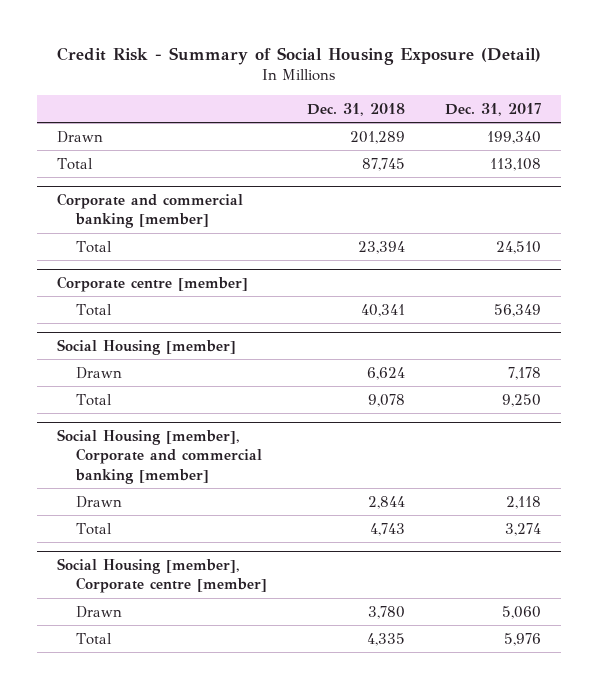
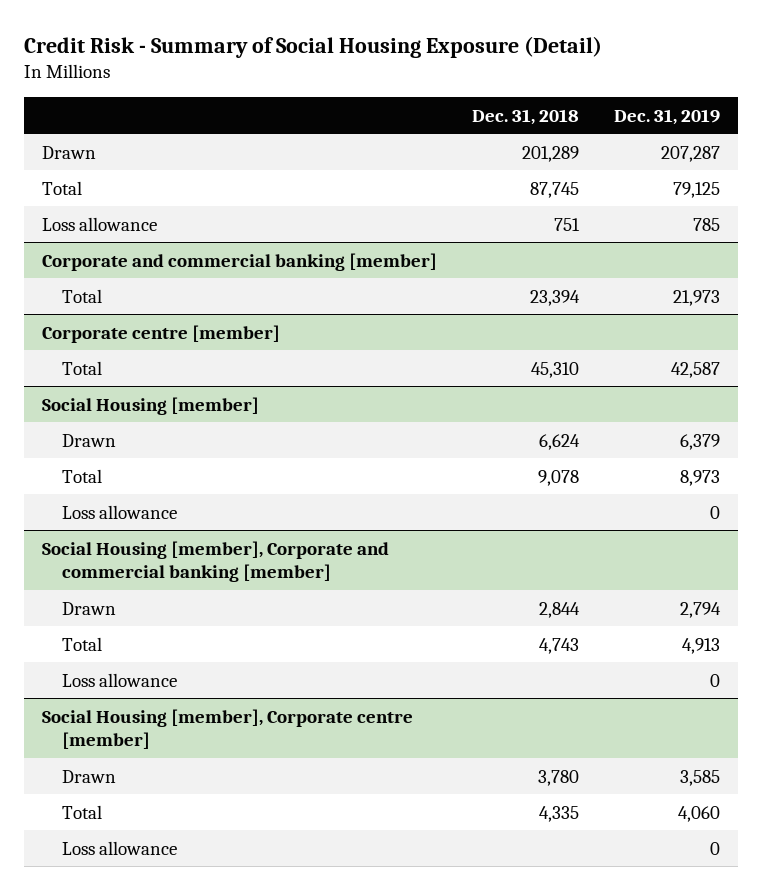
[445,102,542,116] Dec. 31, 2017 -> none
none -> [614,108,721,125] Dec. 31, 2019
none -> [41,216,157,231] Loss allowance
[360,303,405,317] 40,341 -> [530,361,579,378] 45,310
none -> [62,504,178,519] Loss allowance
none -> [62,672,178,687] Loss allowance
none -> [62,840,178,855] Loss allowance

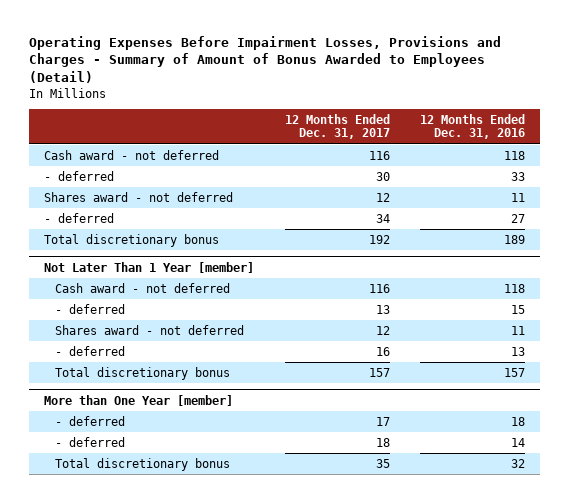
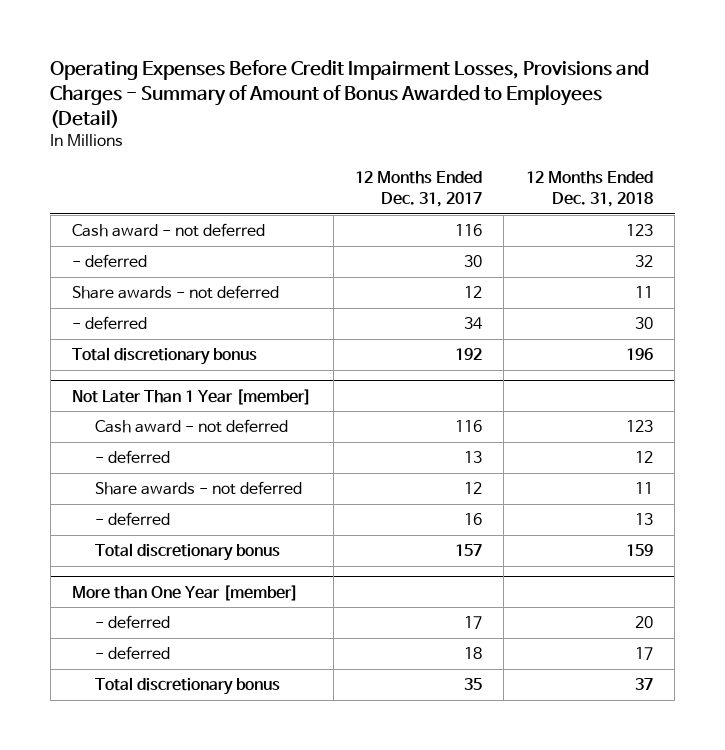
[28,35,501,84] Operating Expenses Before Impairment Losses, Provisions and Charges - Summary of Amount of Bonus Awarded to Employees (Detail) -> [50,59,650,128] Operating Expenses Before Credit Impairment Losses, Provisions and Charges - Summary of Amount of Bonus Awarded to Employees (Detail)
[420,113,526,140] 12 Months Ended Dec. 31, 2016 -> none
none -> [525,171,653,207] 12 Months Ended Dec. 31, 2018
[44,191,234,202] Shares award - not deferred -> [72,285,280,300] Share awards - not deferred
[55,324,245,335] Shares award - not deferred -> [94,481,302,496] Share awards - not deferred

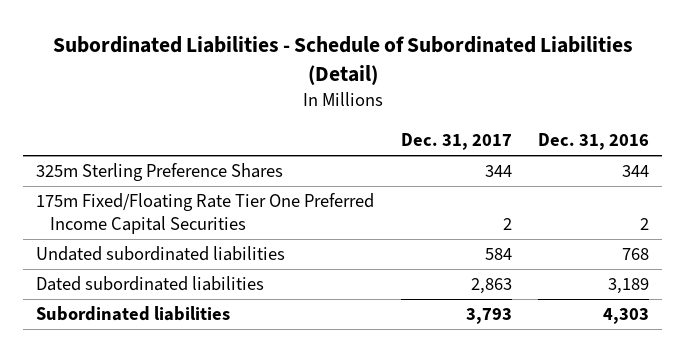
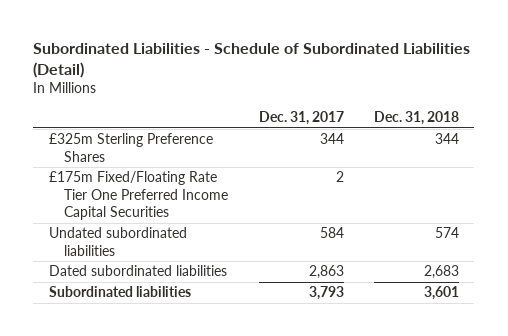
[537,133,649,151] Dec. 31, 2016 -> none
none -> [374,110,460,125] Dec. 31, 2018
[36,163,284,182] 325m Sterling Preference Shares -> [48,133,213,162] £325m Sterling Preference Shares
[36,193,375,235] 175m Fixed/Floating Rate Tier One Preferred Income Capital Securities -> [48,171,229,220] £175m Fixed/Floating Rate Tier One Preferred Income Capital Securities

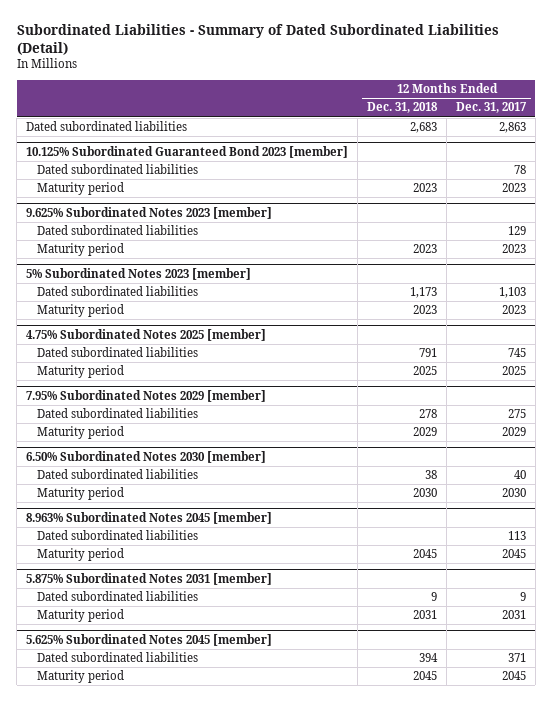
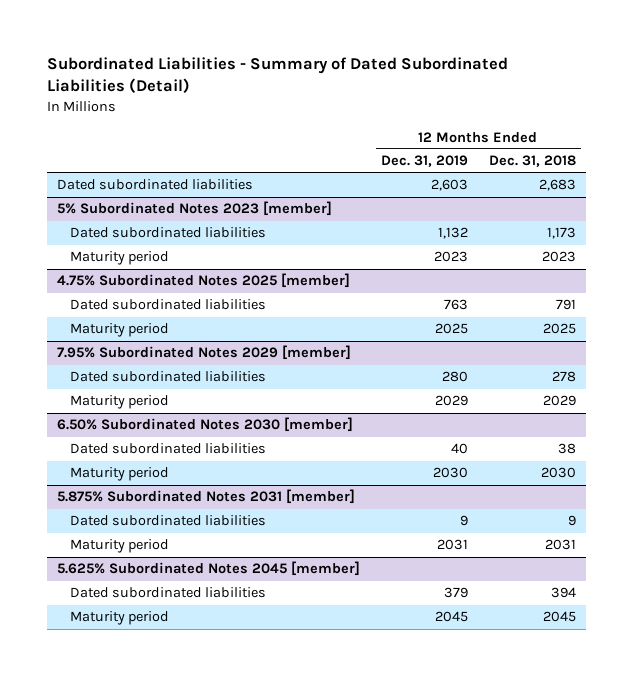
[455,102,527,114] Dec. 31, 2017 -> none
none -> [381,155,469,168] Dec. 31, 2019
[26,146,349,159] 10.125% Subordinated Guaranteed Bond 2023 [member] -> none
[36,164,198,175] Dated subordinated liabilities -> none
[36,182,124,196] Maturity period -> none
[26,207,273,220] 9.625% Subordinated Notes 2023 [member] -> none
[36,225,198,236] Dated subordinated liabilities -> none
[36,243,124,257] Maturity period -> none
[26,512,273,525] 8.963% Subordinated Notes 2045 [member] -> none
[36,530,198,541] Dated subordinated liabilities -> none
[36,548,124,562] Maturity period -> none

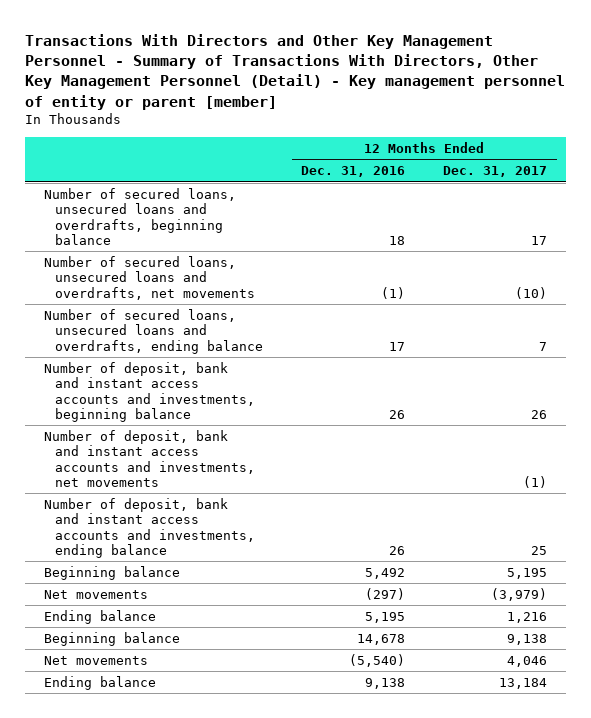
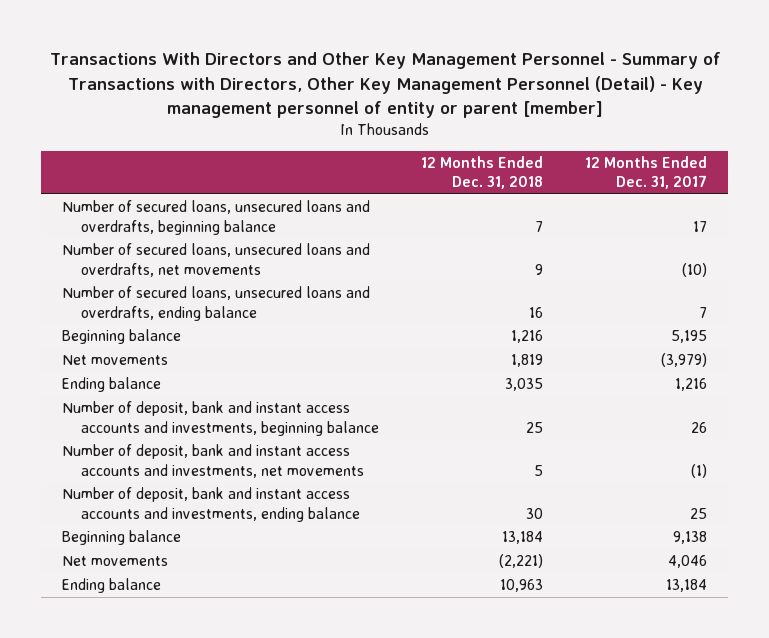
[25,33,566,110] Transactions With Directors and Other Key Management Personnel - Summary of Transactions With Directors, Other Key Management Personnel (Detail) - Key management personnel of entity or parent [member] -> [49,52,721,118] Transactions With Directors and Other Key Management Personnel - Summary of Transactions with Directors, Other Key Management Personnel (Detail) - Key management personnel of entity or parent [member]
[301,166,406,178] Dec. 31, 2016 -> none
none -> [420,155,543,190] 12 Months Ended Dec. 31, 2018
[44,361,256,423] Number of deposit, bank and instant access accounts and investments, beginning balance -> [62,401,379,436] Number of deposit, bank and instant access accounts and investments, beginning balance
[44,429,256,488] Number of deposit, bank and instant access accounts and investments, net movements -> [62,444,364,478] Number of deposit, bank and instant access accounts and investments, net movements
[44,497,256,559] Number of deposit, bank and instant access accounts and investments, ending balance -> [62,487,360,522] Number of deposit, bank and instant access accounts and investments, ending balance

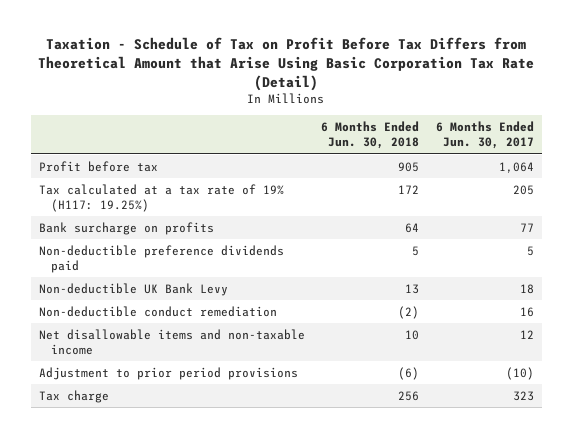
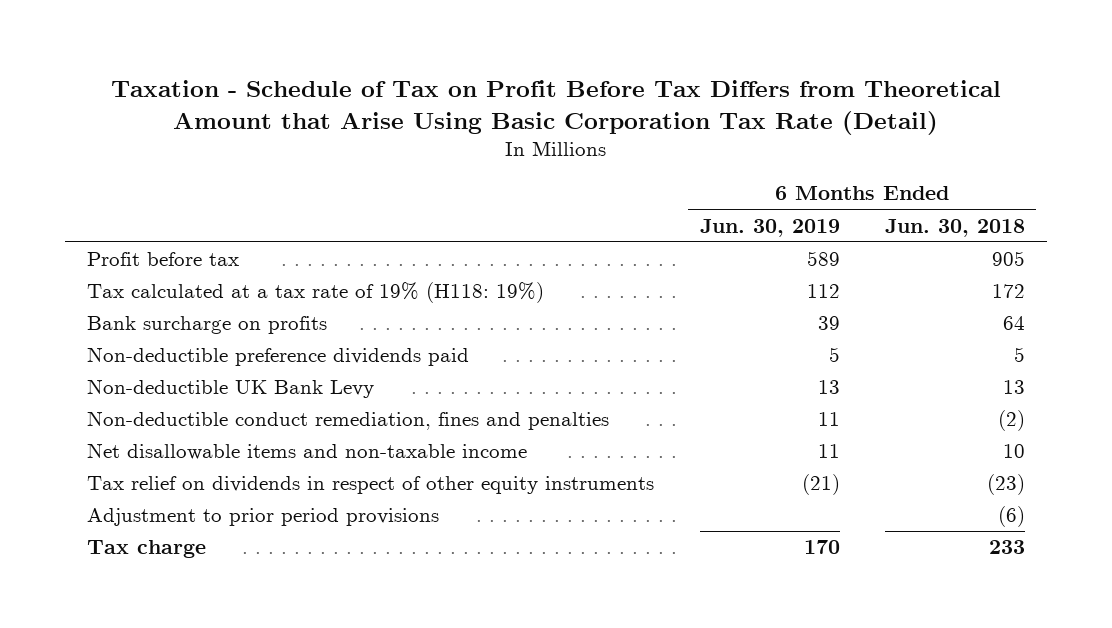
[435,121,534,150] 6 Months Ended Jun. 30, 2017 -> none
none -> [699,218,840,237] Jun. 30, 2019
[38,183,284,213] Tax calculated at a tax rate of 19% (H117: 19.25%) -> [87,282,545,304] Tax calculated at a tax rate of 19% (H118: 19%)
[38,305,277,317] Non-deductible conduct remediation -> [87,411,610,431] Non-deductible conduct remediation, fines and penalties
none -> [87,476,655,495] Tax relief on dividends in respect of other equity instruments
[398,390,420,401] 256 -> [988,540,1025,555] 233

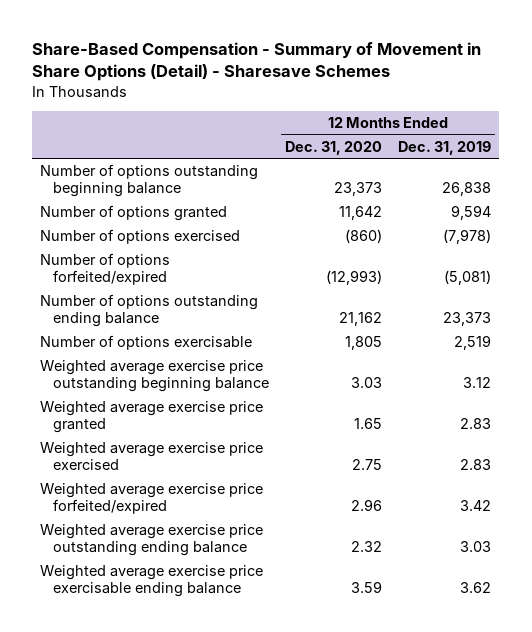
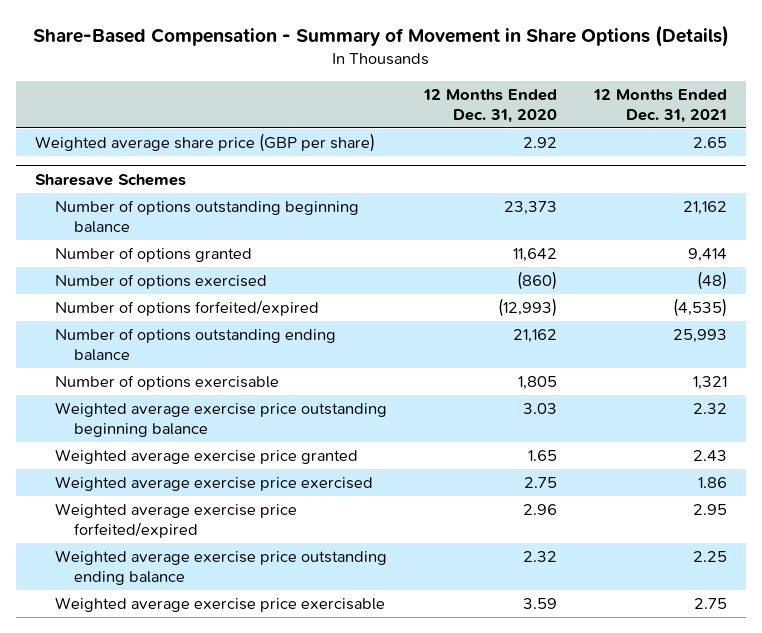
[32,41,482,82] Share-Based Compensation - Summary of Movement in Share Options (Detail) - Sharesave Schemes -> [32,25,729,48] Share-Based Compensation - Summary of Movement in Share Options (Details)
[398,140,492,155] Dec. 31, 2019 -> none
none -> [592,89,727,123] 12 Months Ended Dec. 31, 2021
none -> [34,133,375,153] Weighted average share price (GBP per share)
none -> [34,173,186,186] Sharesave Schemes
[40,565,264,598] Weighted average exercise price exercisable ending balance -> [54,597,385,613] Weighted average exercise price exercisable

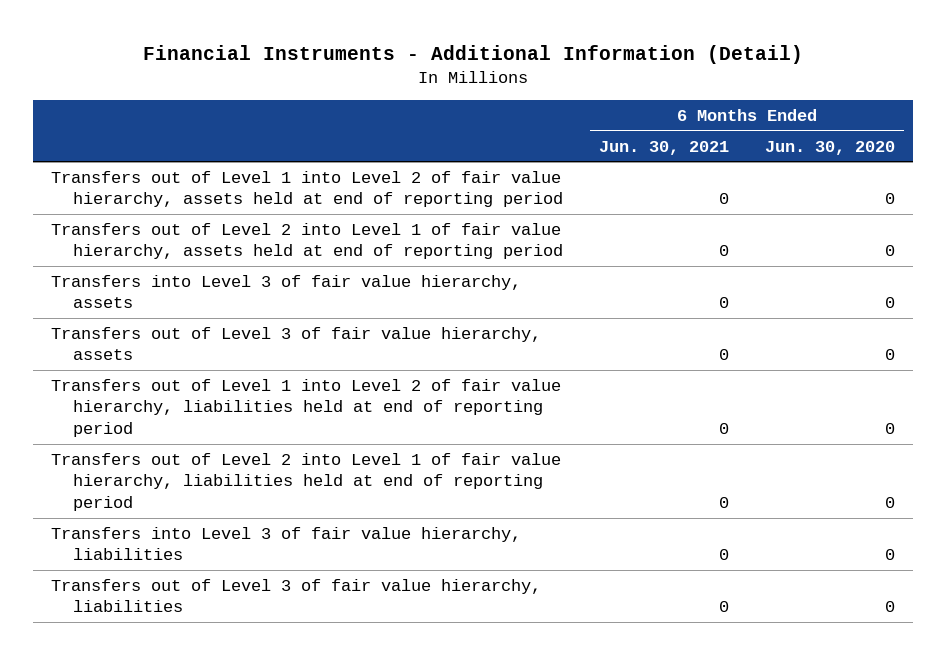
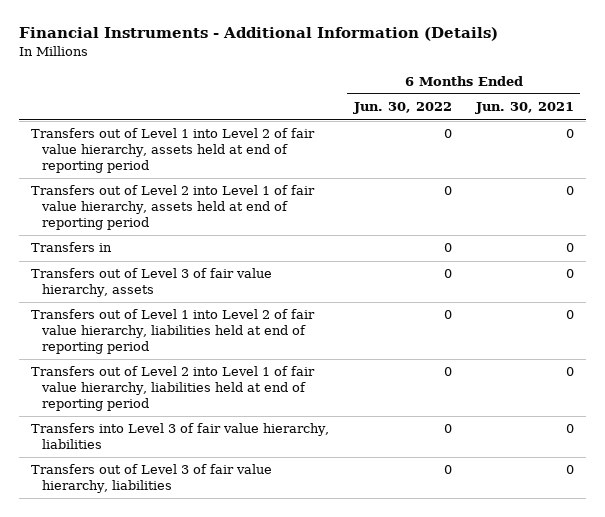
[142,44,803,64] Financial Instruments - Additional Information (Detail) -> [18,27,498,42] Financial Instruments - Additional Information (Details)
[764,140,895,155] Jun. 30, 2020 -> none
none -> [352,102,452,115] Jun. 30, 2022
[51,274,522,309] Transfers into Level 3 of fair value hierarchy, assets -> [30,242,112,253] Transfers in

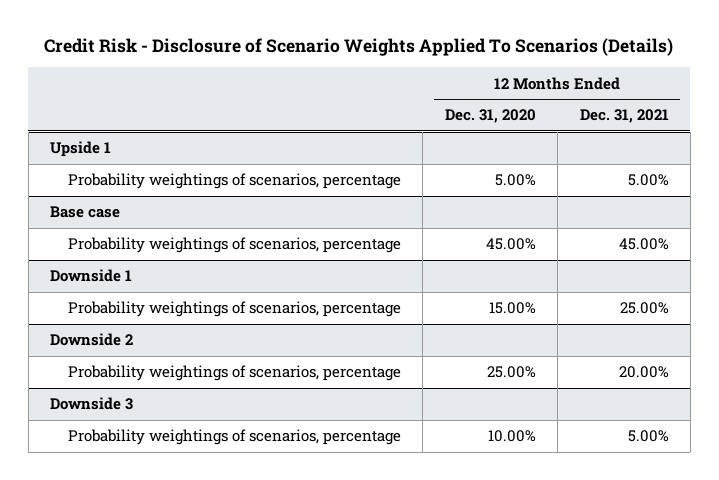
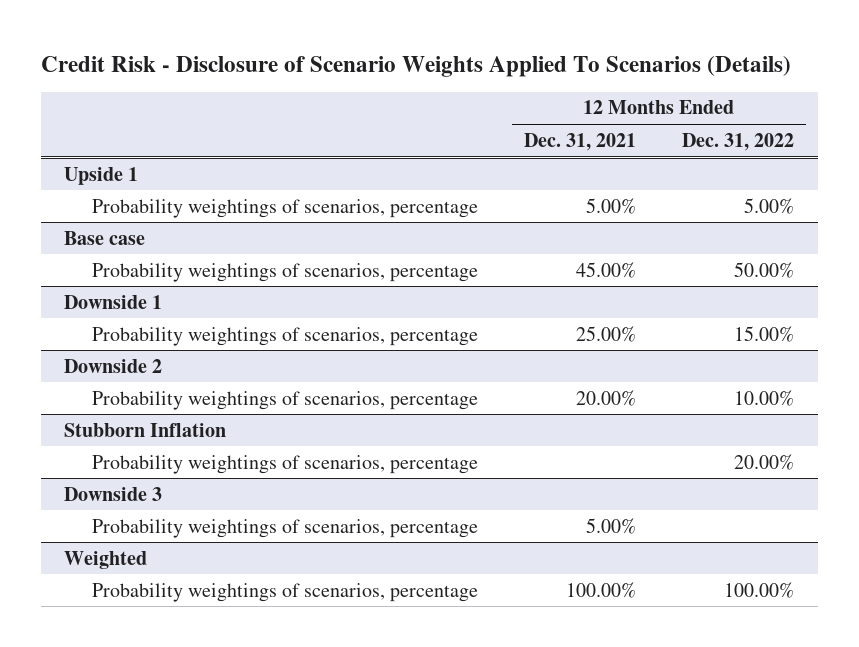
[444,109,536,124] Dec. 31, 2020 -> none
none -> [682,132,795,151] Dec. 31, 2022
none -> [64,422,227,437] Stubborn Inflation
none -> [91,454,478,474] Probability weightings of scenarios, percentage
none -> [64,550,148,569] Weighted
none -> [91,582,478,602] Probability weightings of scenarios, percentage

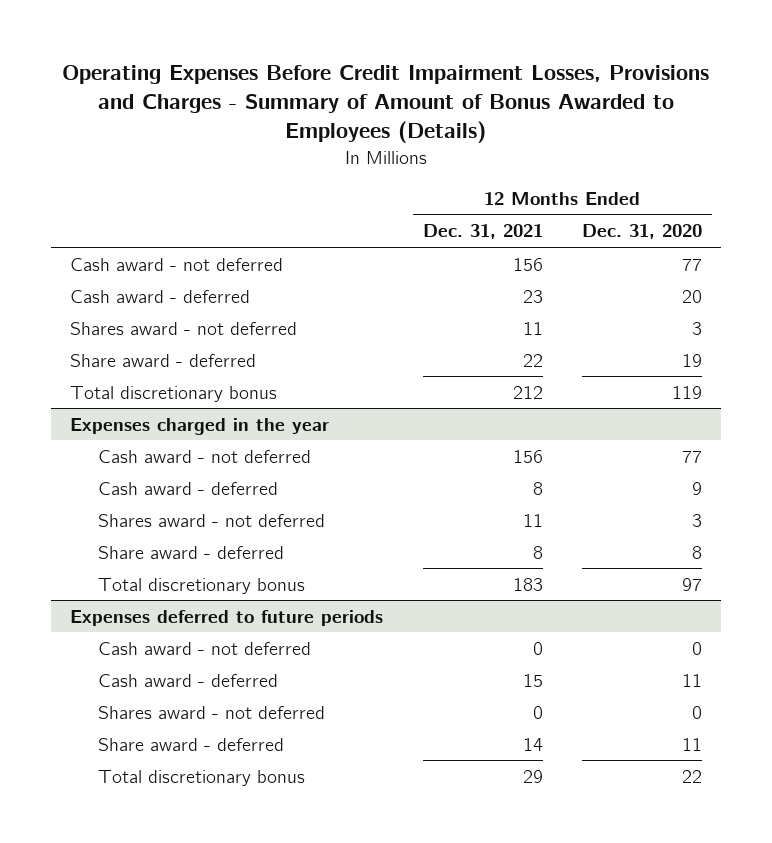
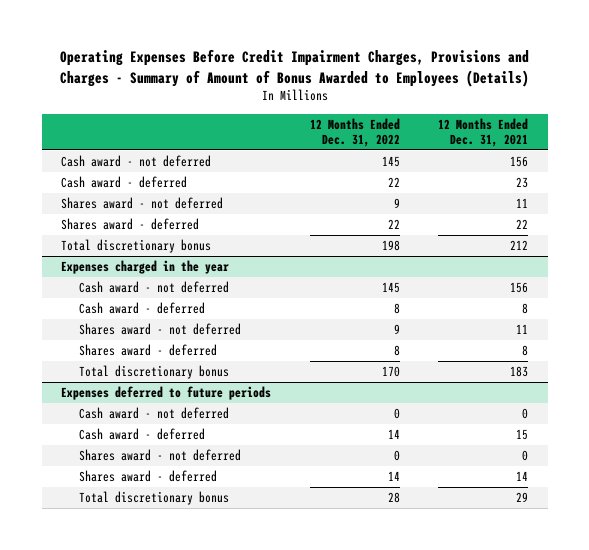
[62,64,710,144] Operating Expenses Before Credit Impairment Losses, Provisions and Charges - Summary of Amount of Bonus Awarded to Employees (Details) -> [59,49,529,87] Operating Expenses Before Credit Impairment Charges, Provisions and Charges - Summary of Amount of Bonus Awarded to Employees (Details)
[581,224,702,240] Dec. 31, 2020 -> none
none -> [309,117,400,147] 12 Months Ended Dec. 31, 2022
[70,353,257,367] Share award - deferred -> [61,217,200,230] Shares award - deferred
[98,545,285,559] Share award - deferred -> [78,343,217,356] Shares award - deferred
[98,737,285,751] Share award - deferred -> [78,469,217,482] Shares award - deferred

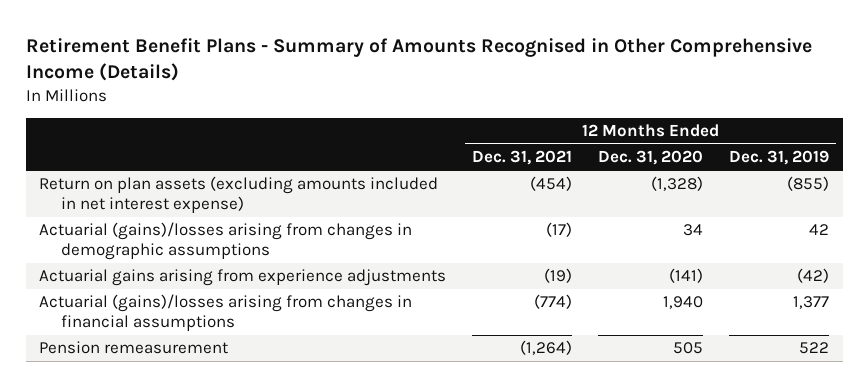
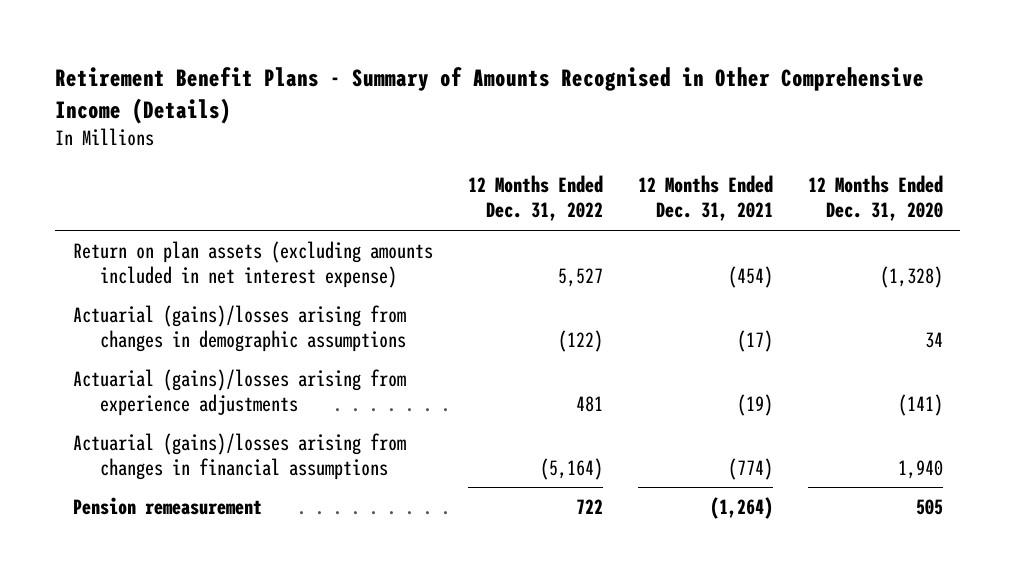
[729,150,830,166] Dec. 31, 2019 -> none
none -> [467,175,603,222] 12 Months Ended Dec. 31, 2022
[38,269,446,287] Actuarial gains arising from experience adjustments -> [72,368,406,416] Actuarial (gains)/losses arising from experience adjustments

